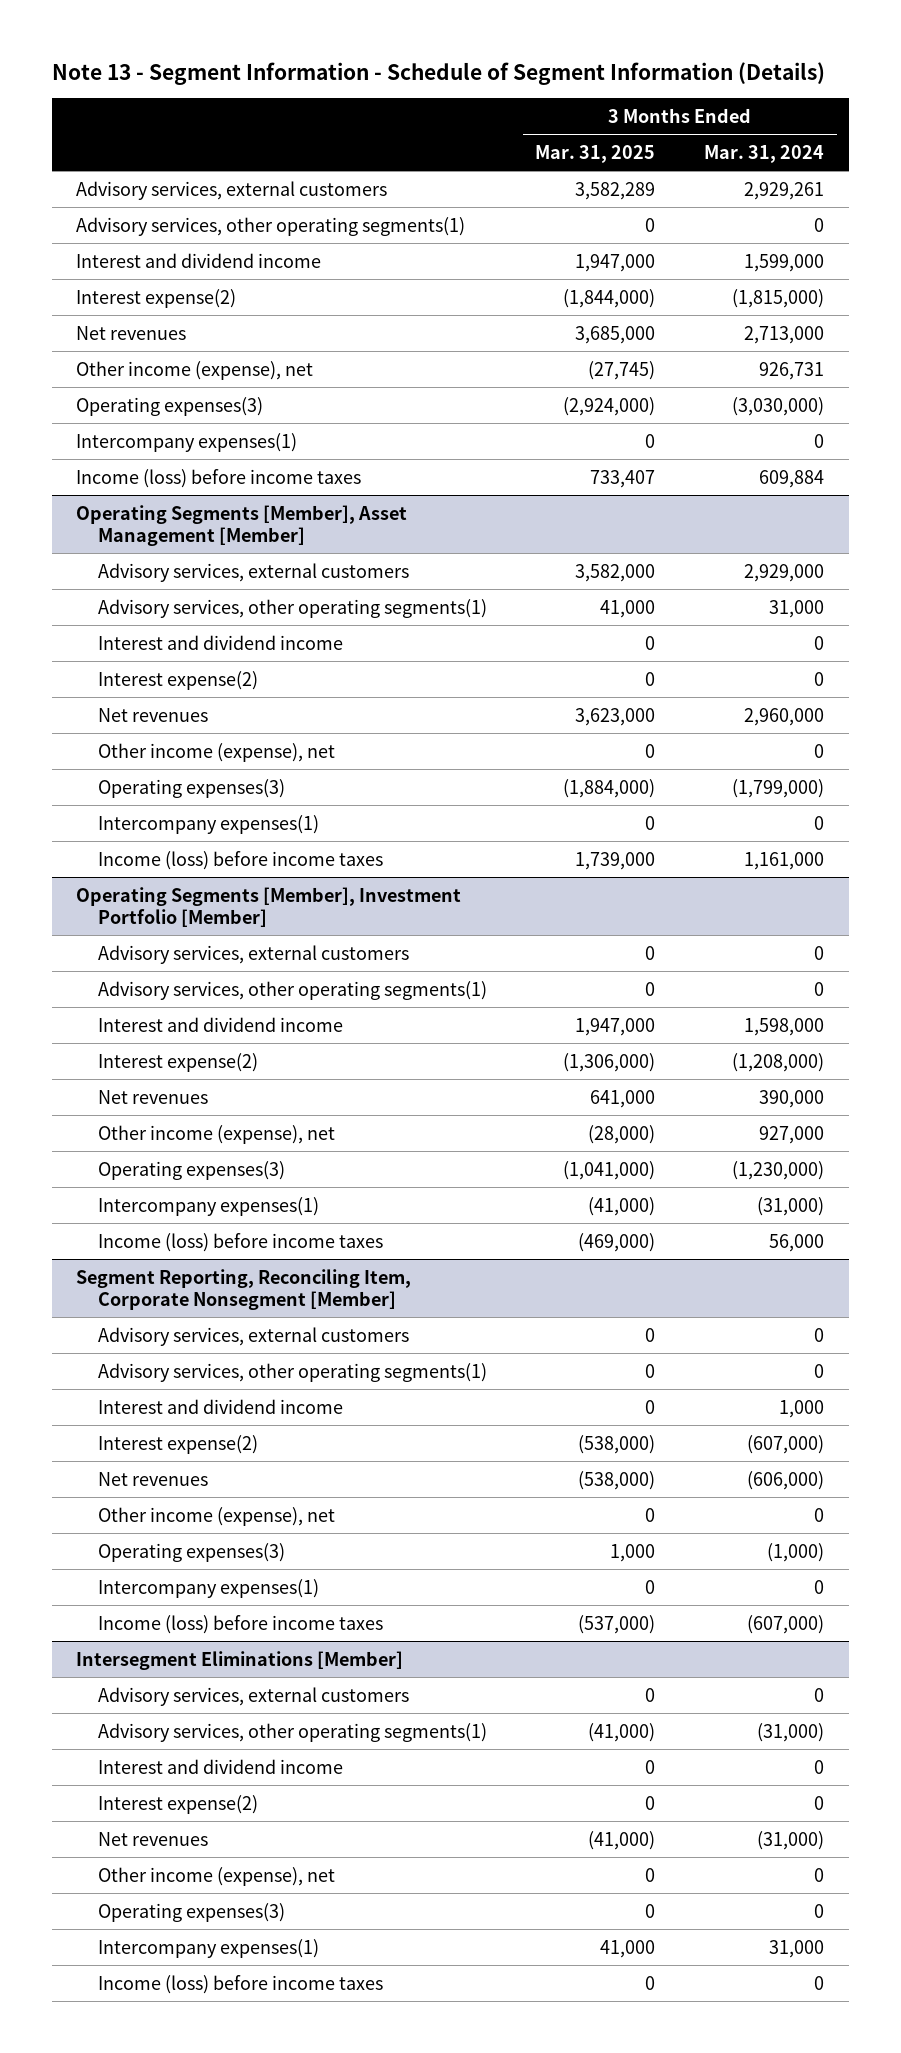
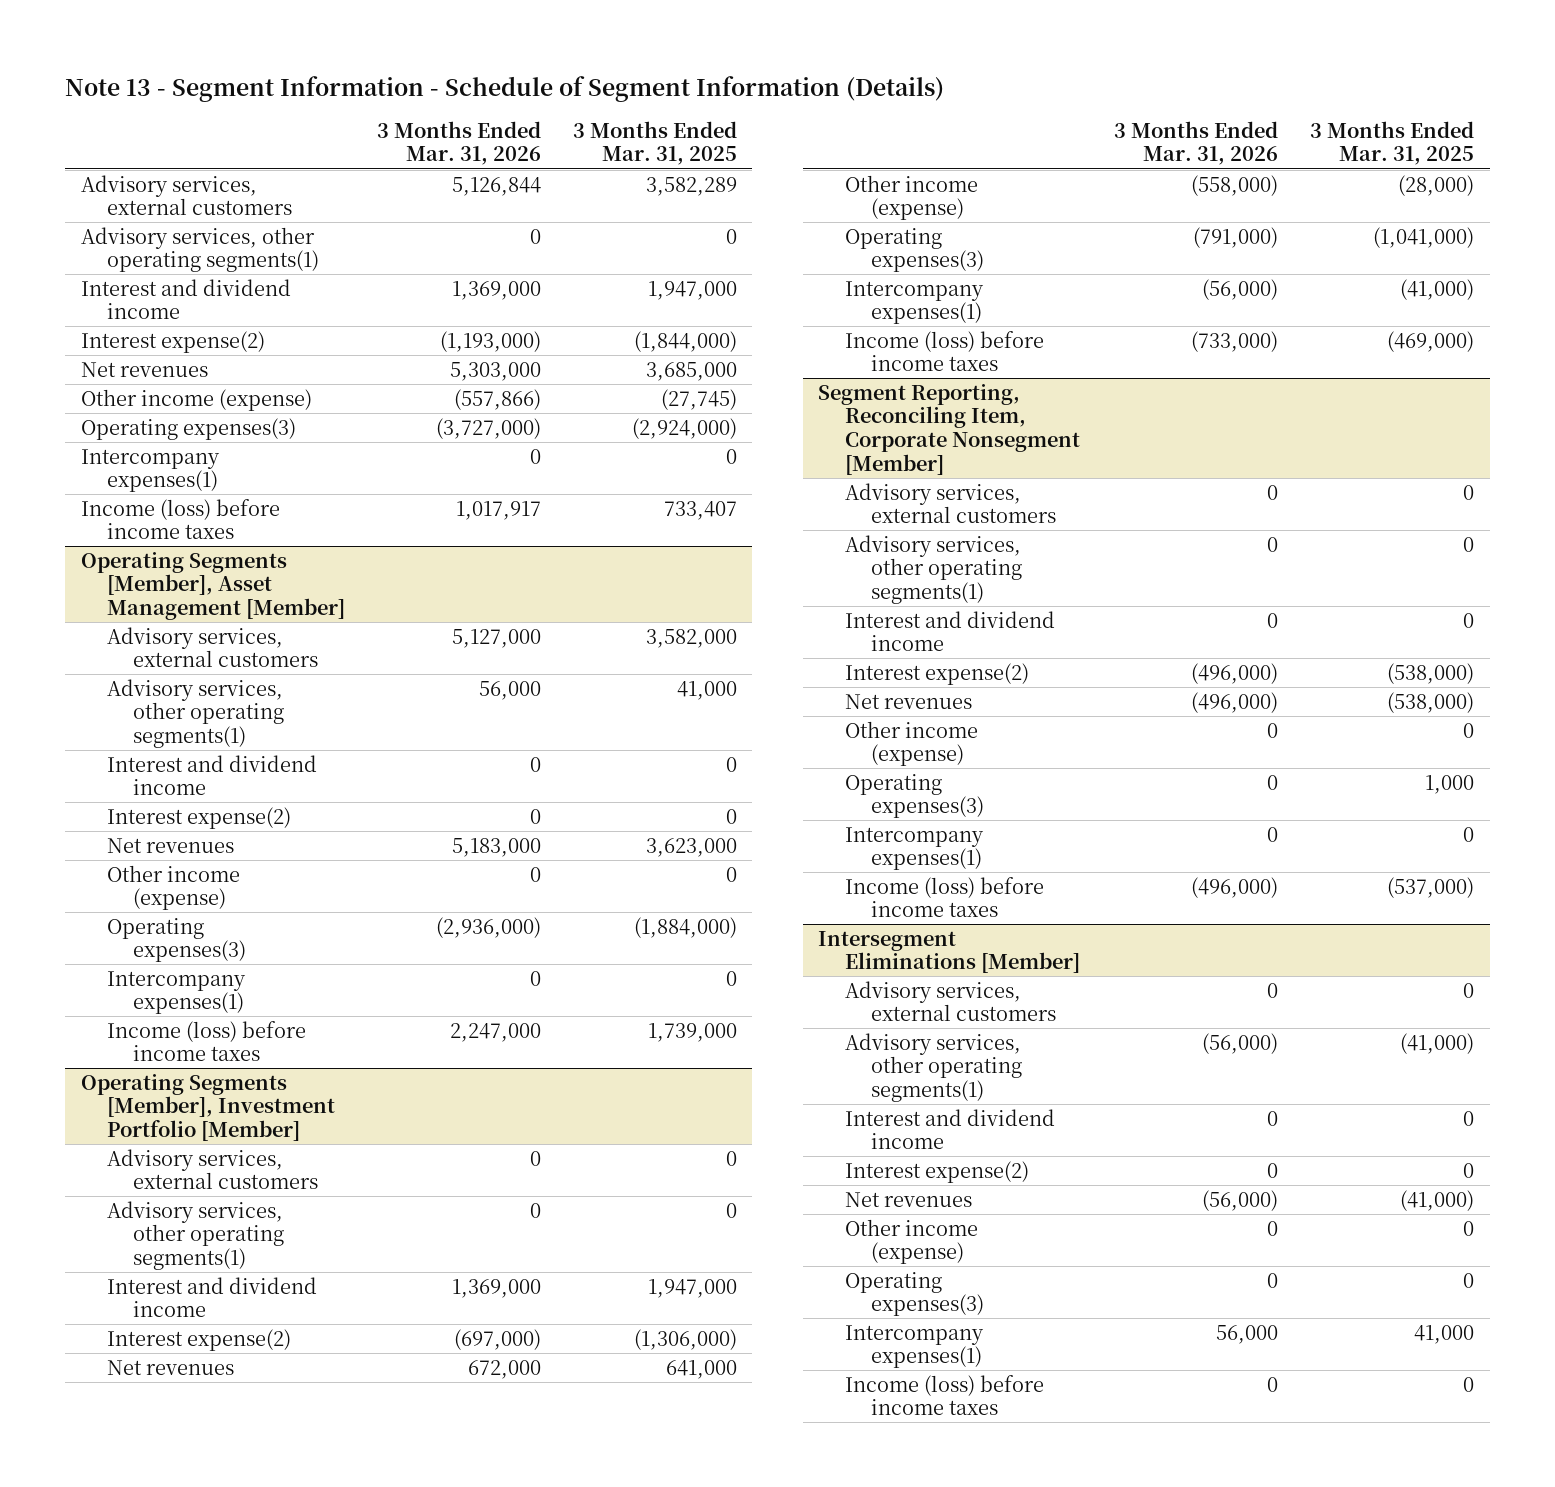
[704,144,825,163] Mar. 31, 2024 -> none
none -> [376,120,541,166] 3 Months Ended Mar. 31, 2026
[76,360,314,380] Other income (expense), net -> [80,388,312,411] Other income (expense)
[97,742,335,762] Other income (expense), net -> [106,864,240,911] Other income (expense)
[97,1124,335,1144] Other income (expense), net -> [844,174,978,221] Other income (expense)
[97,1506,335,1526] Other income (expense), net -> [844,720,978,767] Other income (expense)
[97,1866,335,1886] Other income (expense), net -> [844,1218,978,1265] Other income (expense)

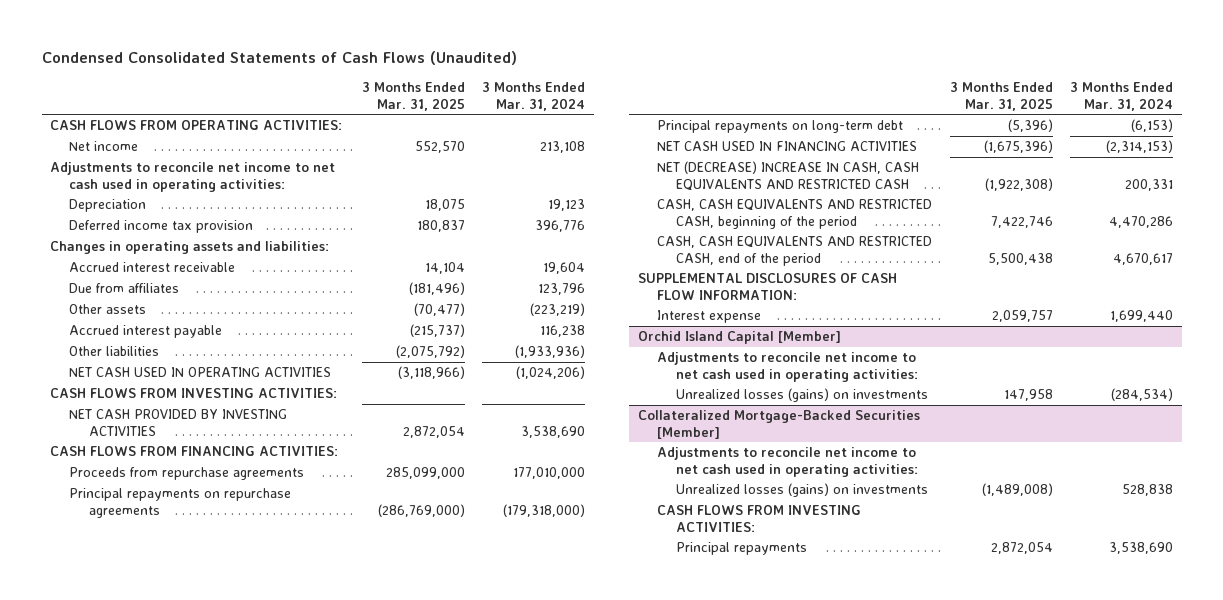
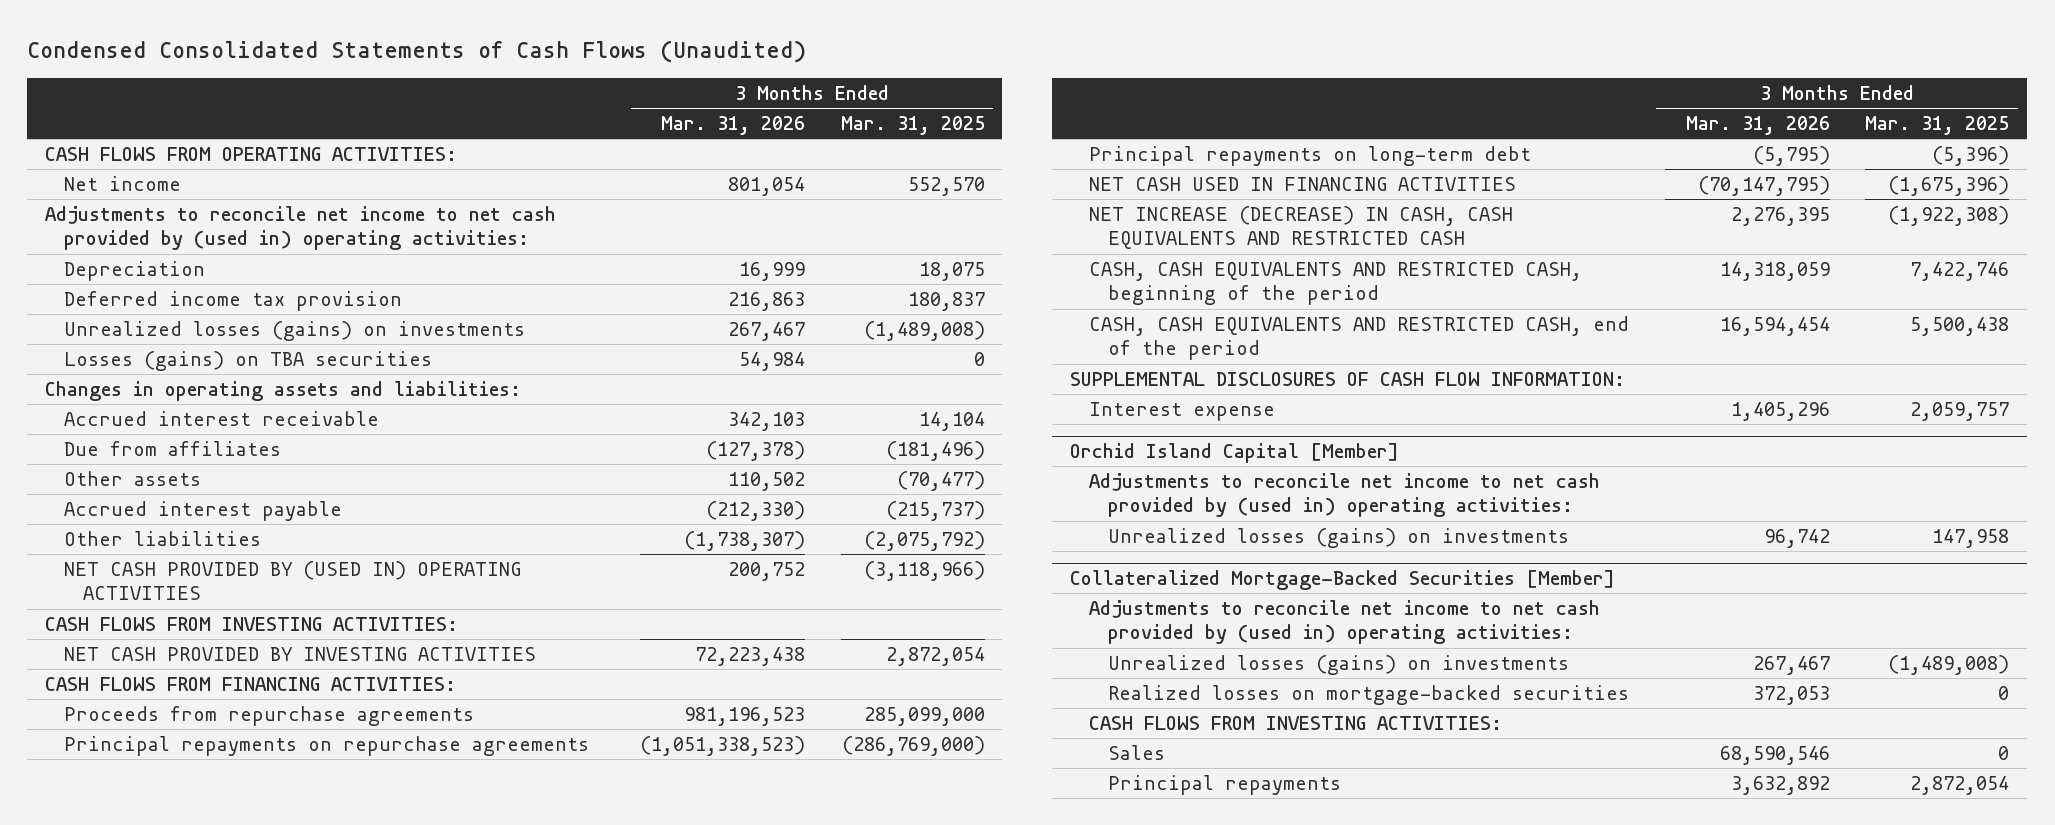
[482,82,586,111] 3 Months Ended Mar. 31, 2024 -> none
none -> [660,116,805,136] Mar. 31, 2026
[50,162,336,192] Adjustments to reconcile net income to net cash used in operating activities: -> [45,205,557,251] Adjustments to reconcile net income to net cash provided by (used in) operating activities:
none -> [64,320,526,341] Unrealized losses (gains) on investments
none -> [64,350,433,371] Losses (gains) on TBA securities
[69,367,332,378] NET CASH USED IN OPERATING ACTIVITIES -> [64,560,522,601] NET CASH PROVIDED BY (USED IN) OPERATING ACTIVITIES
[657,161,920,191] NET (DECREASE) INCREASE IN CASH, CASH EQUIVALENTS AND RESTRICTED CASH -> [1089,205,1514,250] NET INCREASE (DECREASE) IN CASH, CASH EQUIVALENTS AND RESTRICTED CASH
[657,352,919,382] Adjustments to reconcile net income to net cash used in operating activities: -> [1089,472,1601,518] Adjustments to reconcile net income to net cash provided by (used in) operating activities:
[657,447,919,477] Adjustments to reconcile net income to net cash used in operating activities: -> [1089,599,1601,645] Adjustments to reconcile net income to net cash provided by (used in) operating activities:
none -> [1108,684,1630,705] Realized losses on mortgage-backed securities
none -> [1108,744,1166,760] Sales

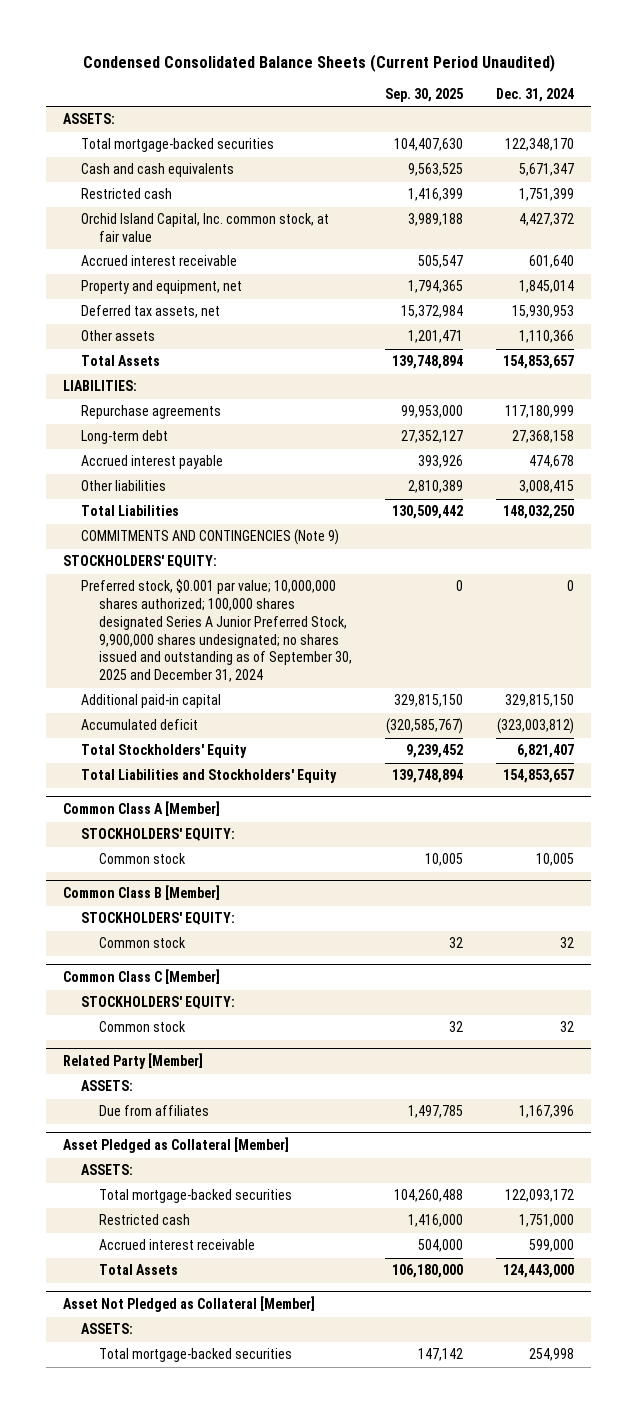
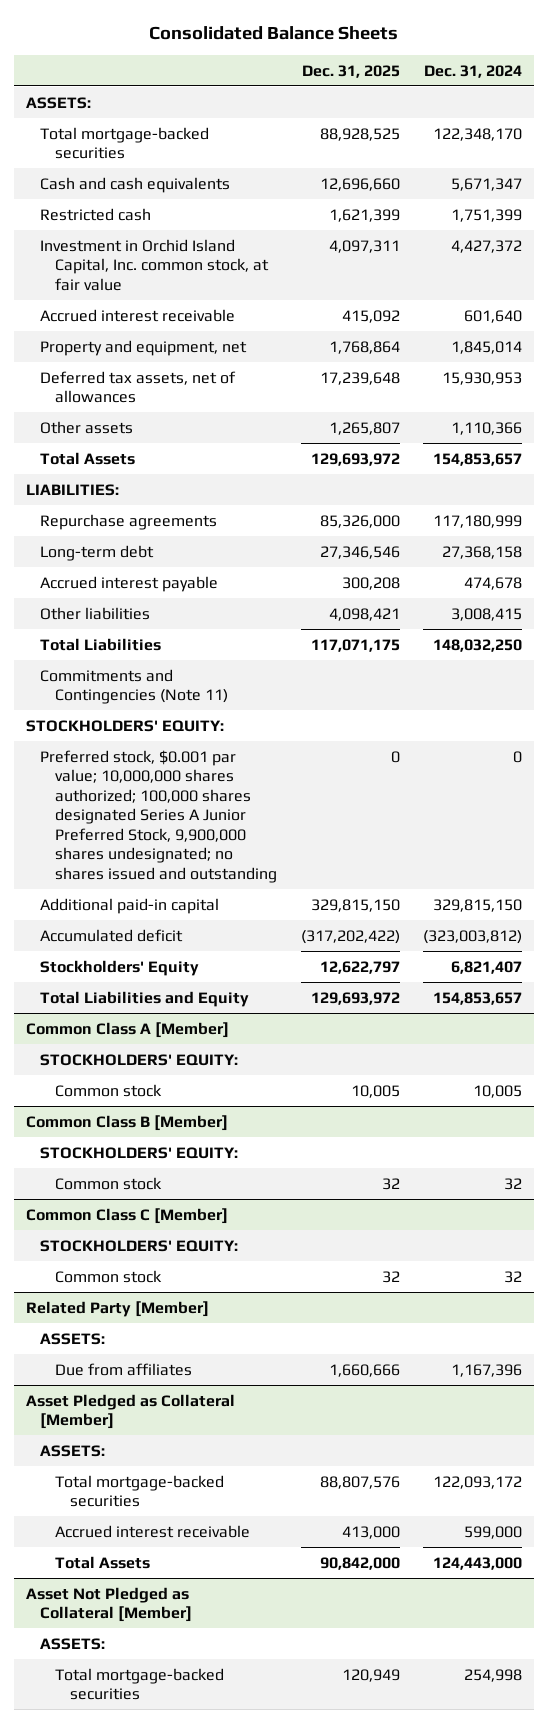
[82,53,555,72] Condensed Consolidated Balance Sheets (Current Period Unaudited) -> [148,25,398,40] Consolidated Balance Sheets
[385,87,464,102] Sep. 30, 2025 -> none
none -> [301,64,400,78] Dec. 31, 2025
[80,213,329,243] Orchid Island Capital, Inc. common stock, at fair value -> [40,238,270,291] Investment in Orchid Island Capital, Inc. common stock, at fair value
[80,305,220,319] Deferred tax assets, net -> [40,370,237,404] Deferred tax assets, net of allowances
[80,529,339,546] COMMITMENTS AND CONTINGENCIES (Note 9) -> [40,668,229,705] Commitments and Contingencies (Note 11)
[80,579,353,683] Preferred stock, $0.001 par value; 10,000,000 shares authorized; 100,000 shares designated Series A Junior Preferred Stock, 9,900,000 shares undesignated; no shares issued and outstanding as of September 30, 2025 and December 31, 2024 -> [40,749,278,883] Preferred stock, $0.001 par value; 10,000,000 shares authorized; 100,000 shares designated Series A Junior Preferred Stock, 9,900,000 shares undesignated; no shares issued and outstanding
[80,744,247,759] Total Stockholders' Equity -> [40,959,200,976] Stockholders' Equity
[80,769,337,784] Total Liabilities and Stockholders' Equity -> [40,990,250,1007] Total Liabilities and Equity
[99,1214,191,1226] Restricted cash -> none

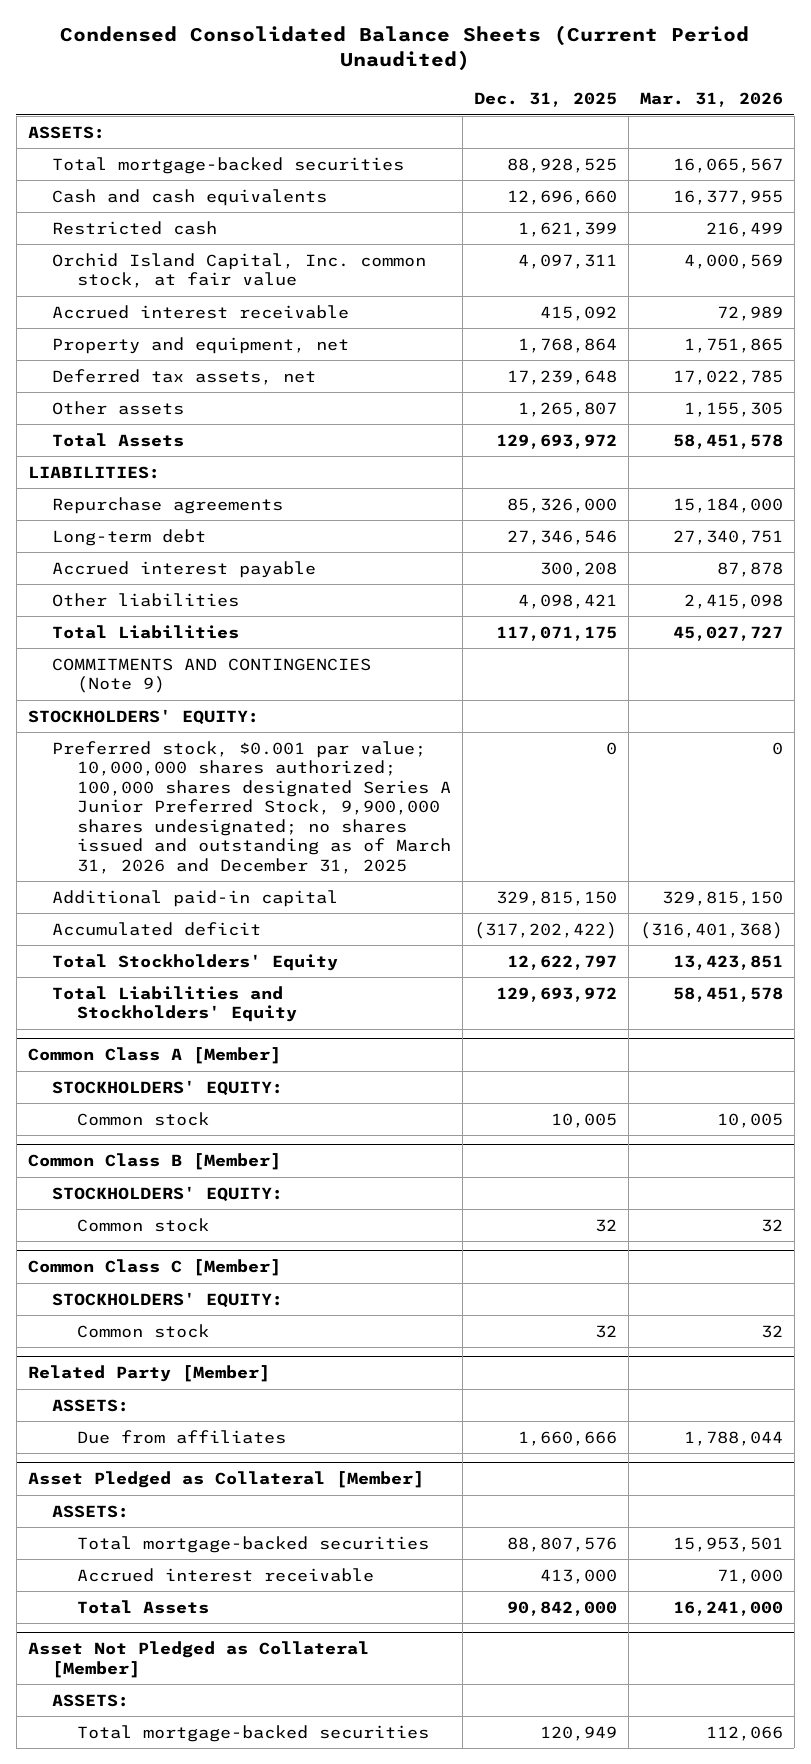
[148,25,398,40] Consolidated Balance Sheets -> [60,25,750,72] Condensed Consolidated Balance Sheets (Current Period Unaudited)
[424,64,523,78] Dec. 31, 2024 -> none
none -> [639,92,783,108] Mar. 31, 2026
[40,238,270,291] Investment in Orchid Island Capital, Inc. common stock, at fair value -> [52,252,427,289] Orchid Island Capital, Inc. common stock, at fair value
[40,370,237,404] Deferred tax assets, net of allowances -> [52,368,317,385] Deferred tax assets, net
[40,668,229,705] Commitments and Contingencies (Note 11) -> [52,657,372,694] COMMITMENTS AND CONTINGENCIES (Note 9)
[40,749,278,883] Preferred stock, $0.001 par value; 10,000,000 shares authorized; 100,000 shares designated Series A Junior Preferred Stock, 9,900,000 shares undesignated; no shares issued and outstanding -> [52,740,452,874] Preferred stock, $0.001 par value; 10,000,000 shares authorized; 100,000 shares designated Series A Junior Preferred Stock, 9,900,000 shares undesignated; no shares issued and outstanding as of March 31, 2026 and December 31, 2025
[40,959,200,976] Stockholders' Equity -> [52,953,339,971] Total Stockholders' Equity
[40,990,250,1007] Total Liabilities and Equity -> [52,985,298,1023] Total Liabilities and Stockholders' Equity

